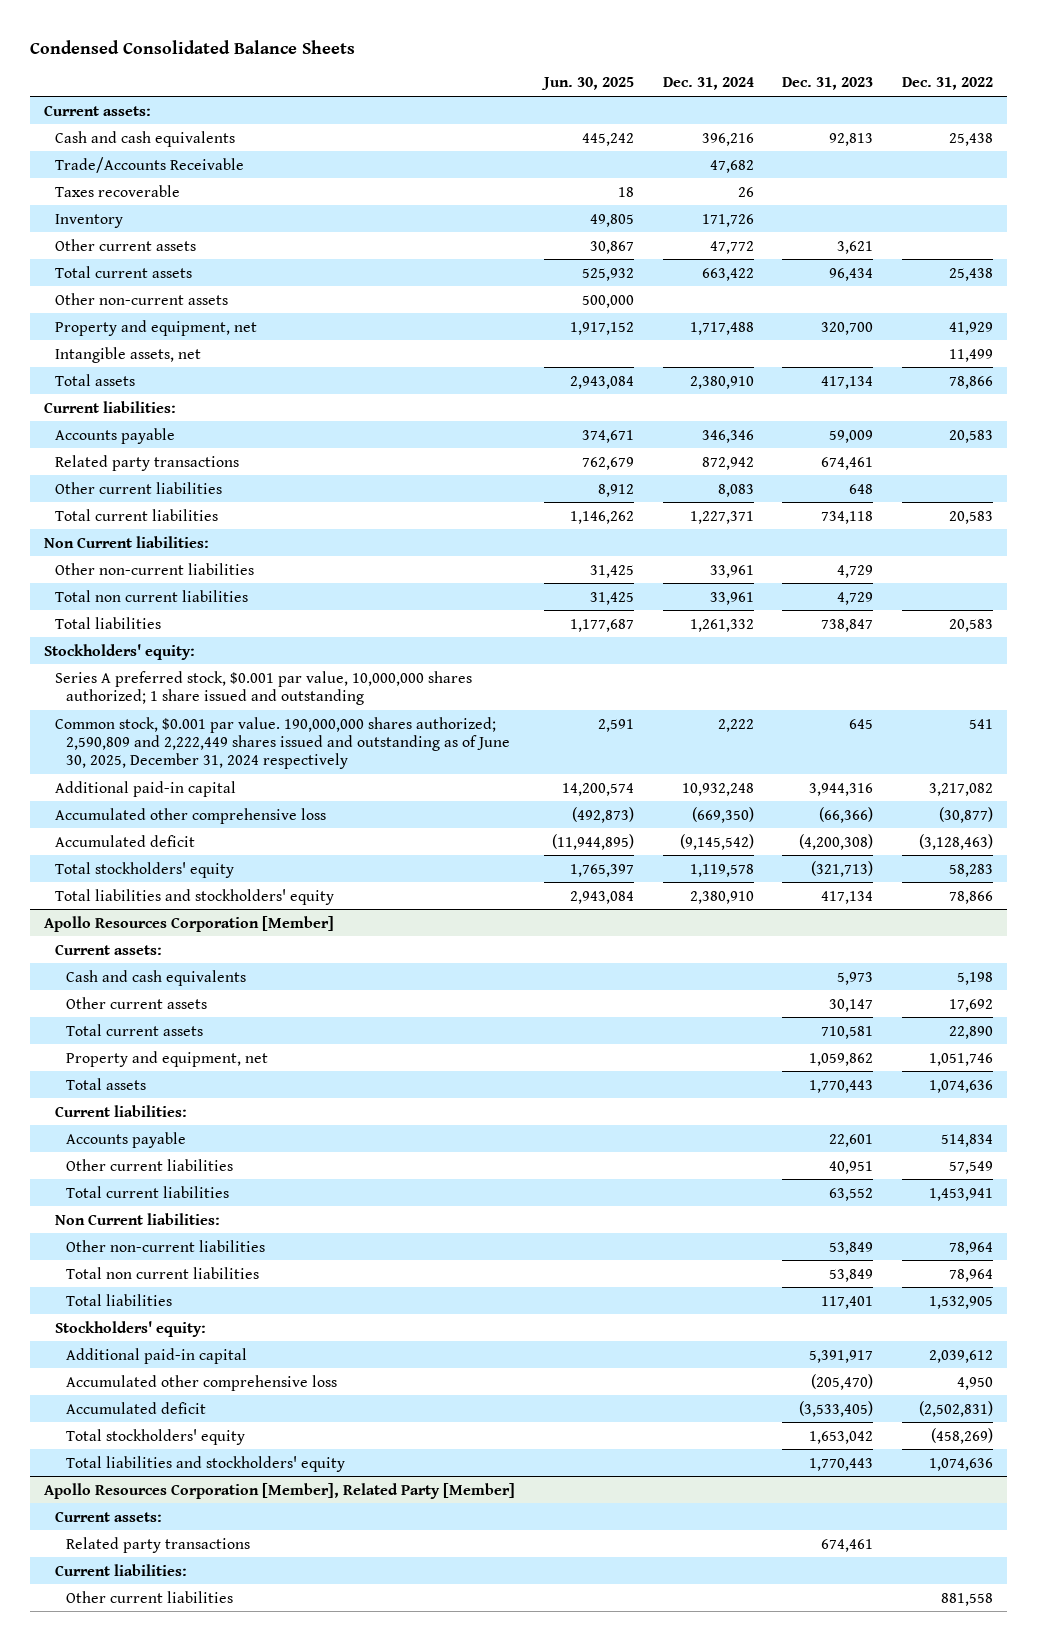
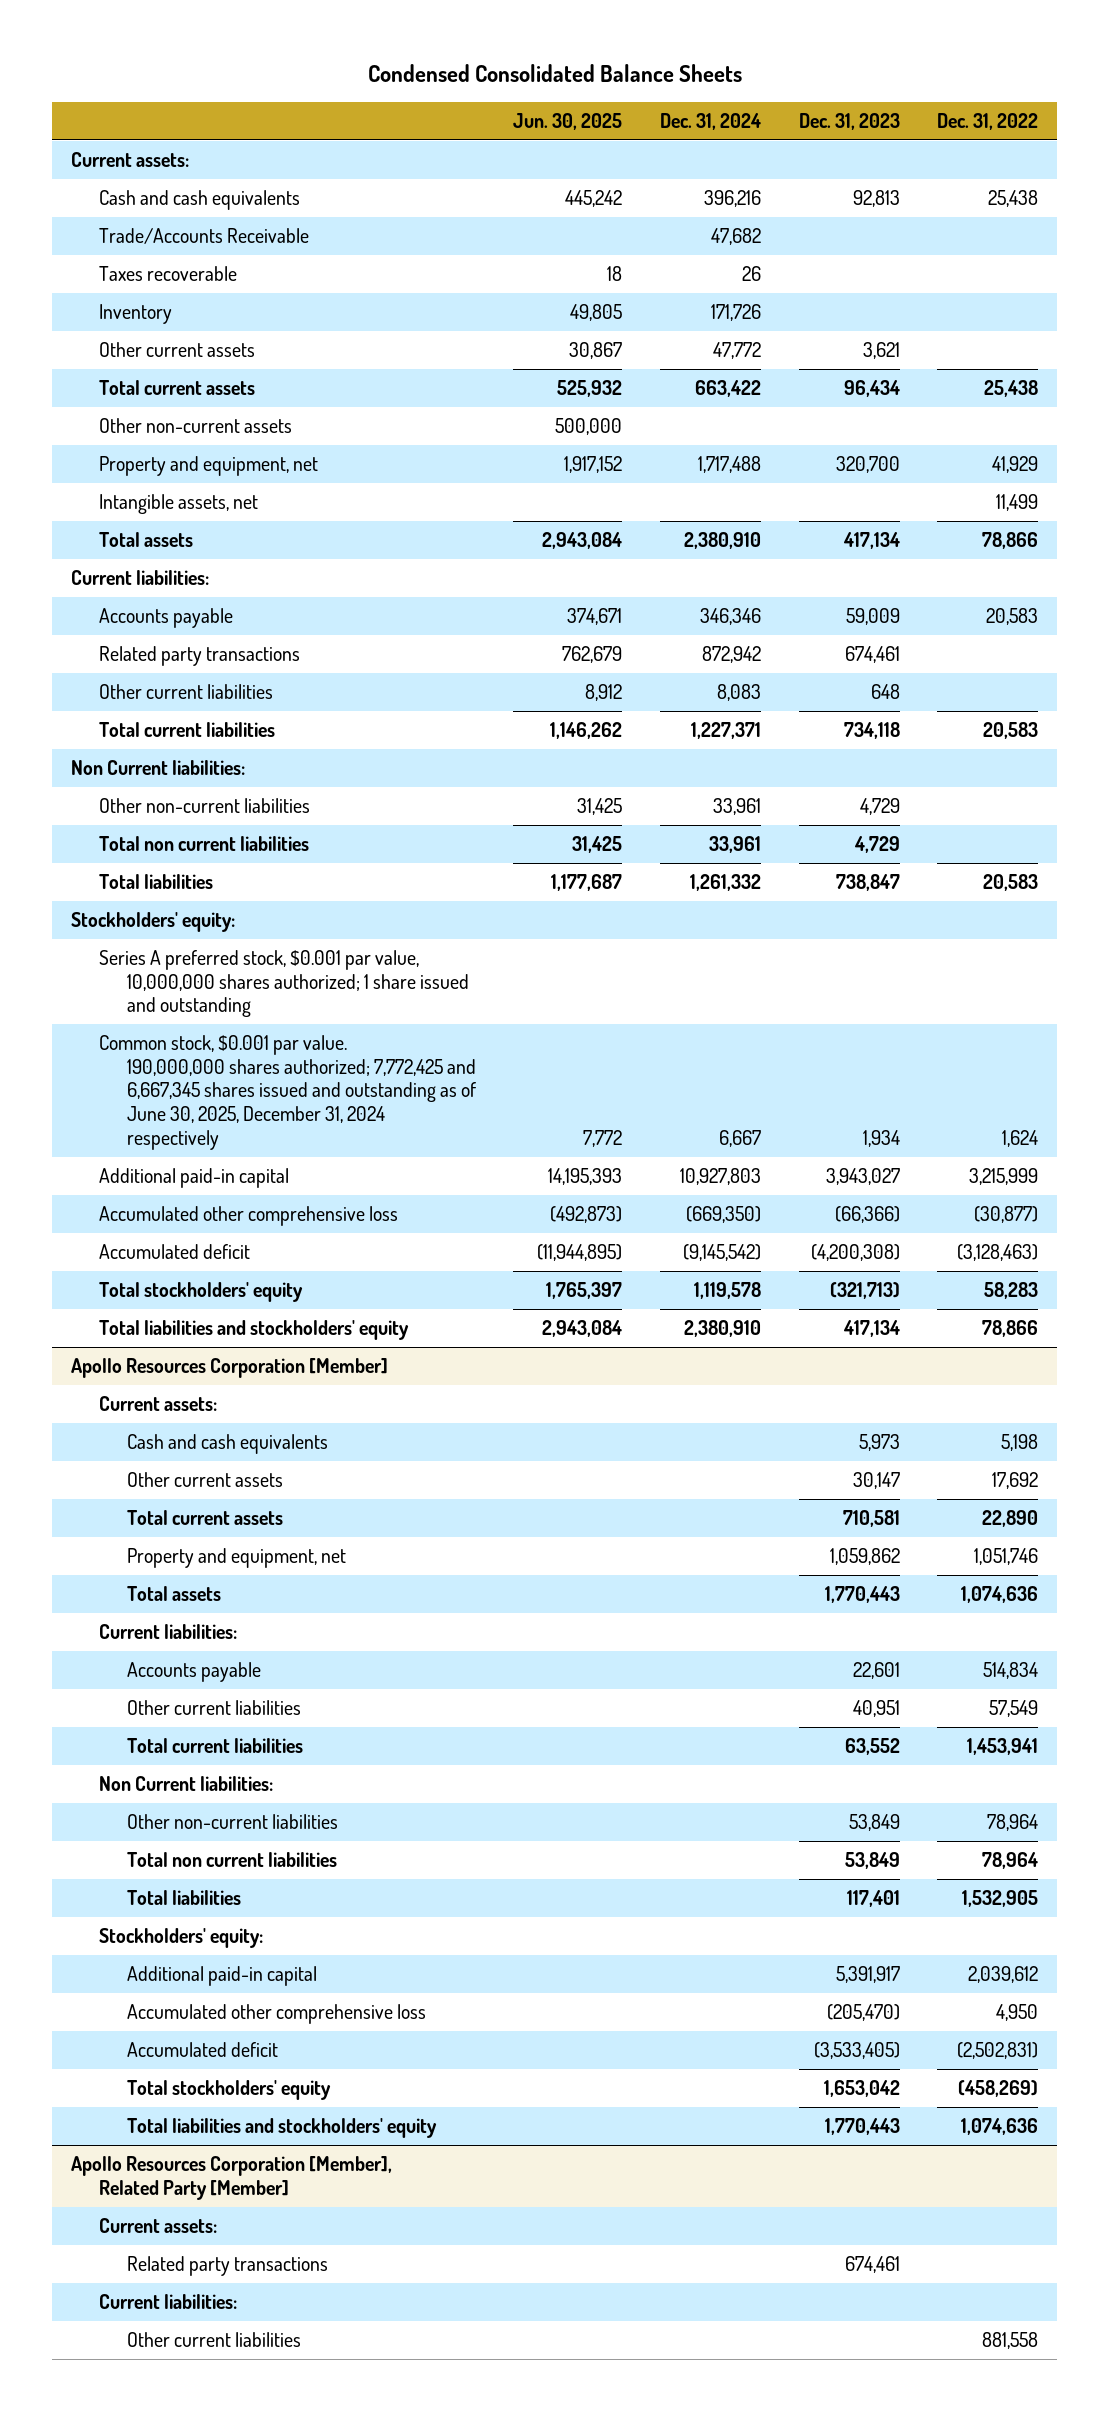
[55,716,511,769] Common stock, $0.001 par value. 190,000,000 shares authorized; 2,590,809 and 2,222,449 shares issued and outstanding as of June 30, 2025, December 31, 2024 respectively -> [98,1035,476,1150] Common stock, $0.001 par value. 190,000,000 shares authorized; 7,772,425 and 6,667,345 shares issued and outstanding as of June 30, 2025, December 31, 2024 respectively
[597,718,634,732] 2,591 -> [583,1129,623,1147] 7,772
[717,718,754,732] 2,222 -> [718,1129,761,1147] 6,667
[849,718,874,729] 645 -> [862,1129,900,1147] 1,934
[969,718,994,729] 541 -> [1002,1129,1039,1147] 1,624
[561,782,634,796] 14,200,574 -> [548,1168,623,1186] 14,195,393
[681,782,754,796] 10,932,248 -> [679,1168,761,1186] 10,927,803
[809,782,874,796] 3,944,316 -> [825,1168,900,1186] 3,943,027
[929,782,994,796] 3,217,082 -> [969,1168,1039,1186] 3,215,999

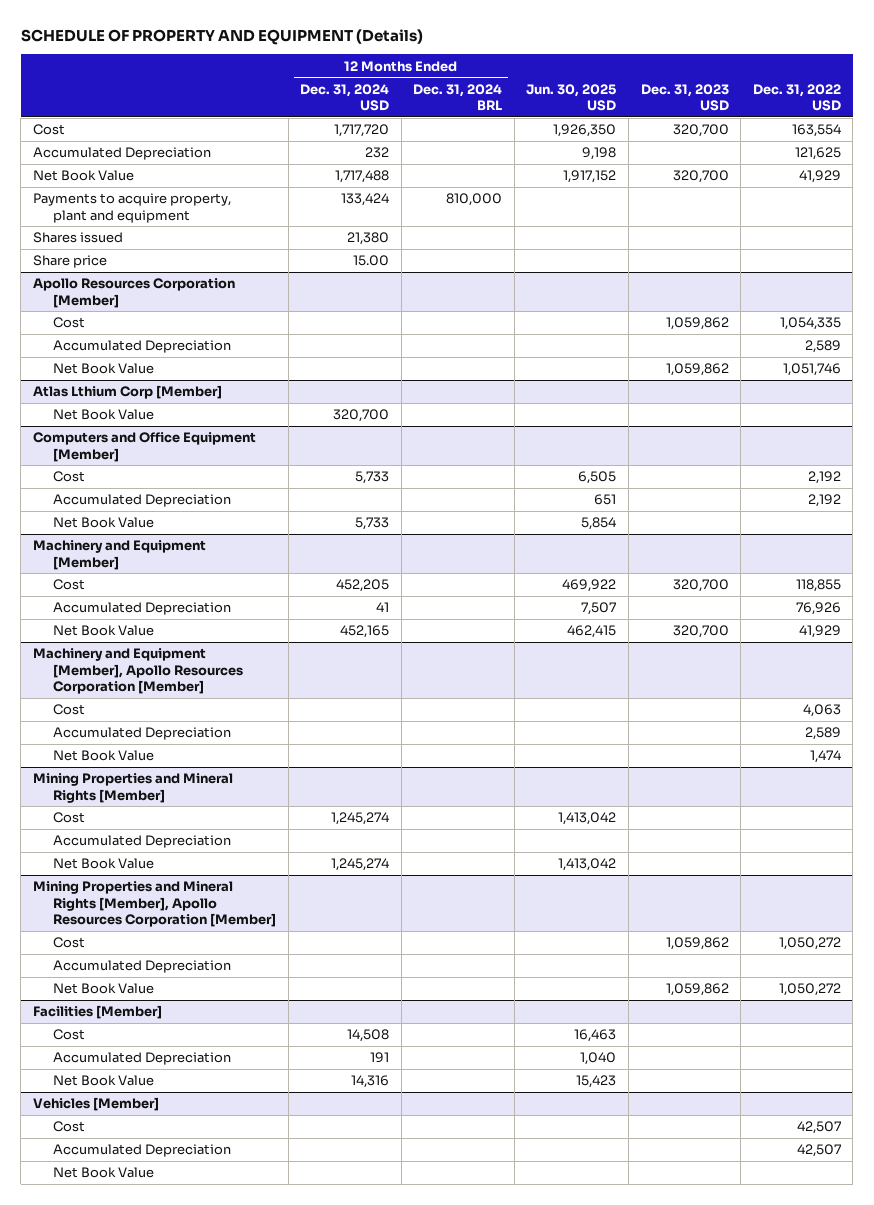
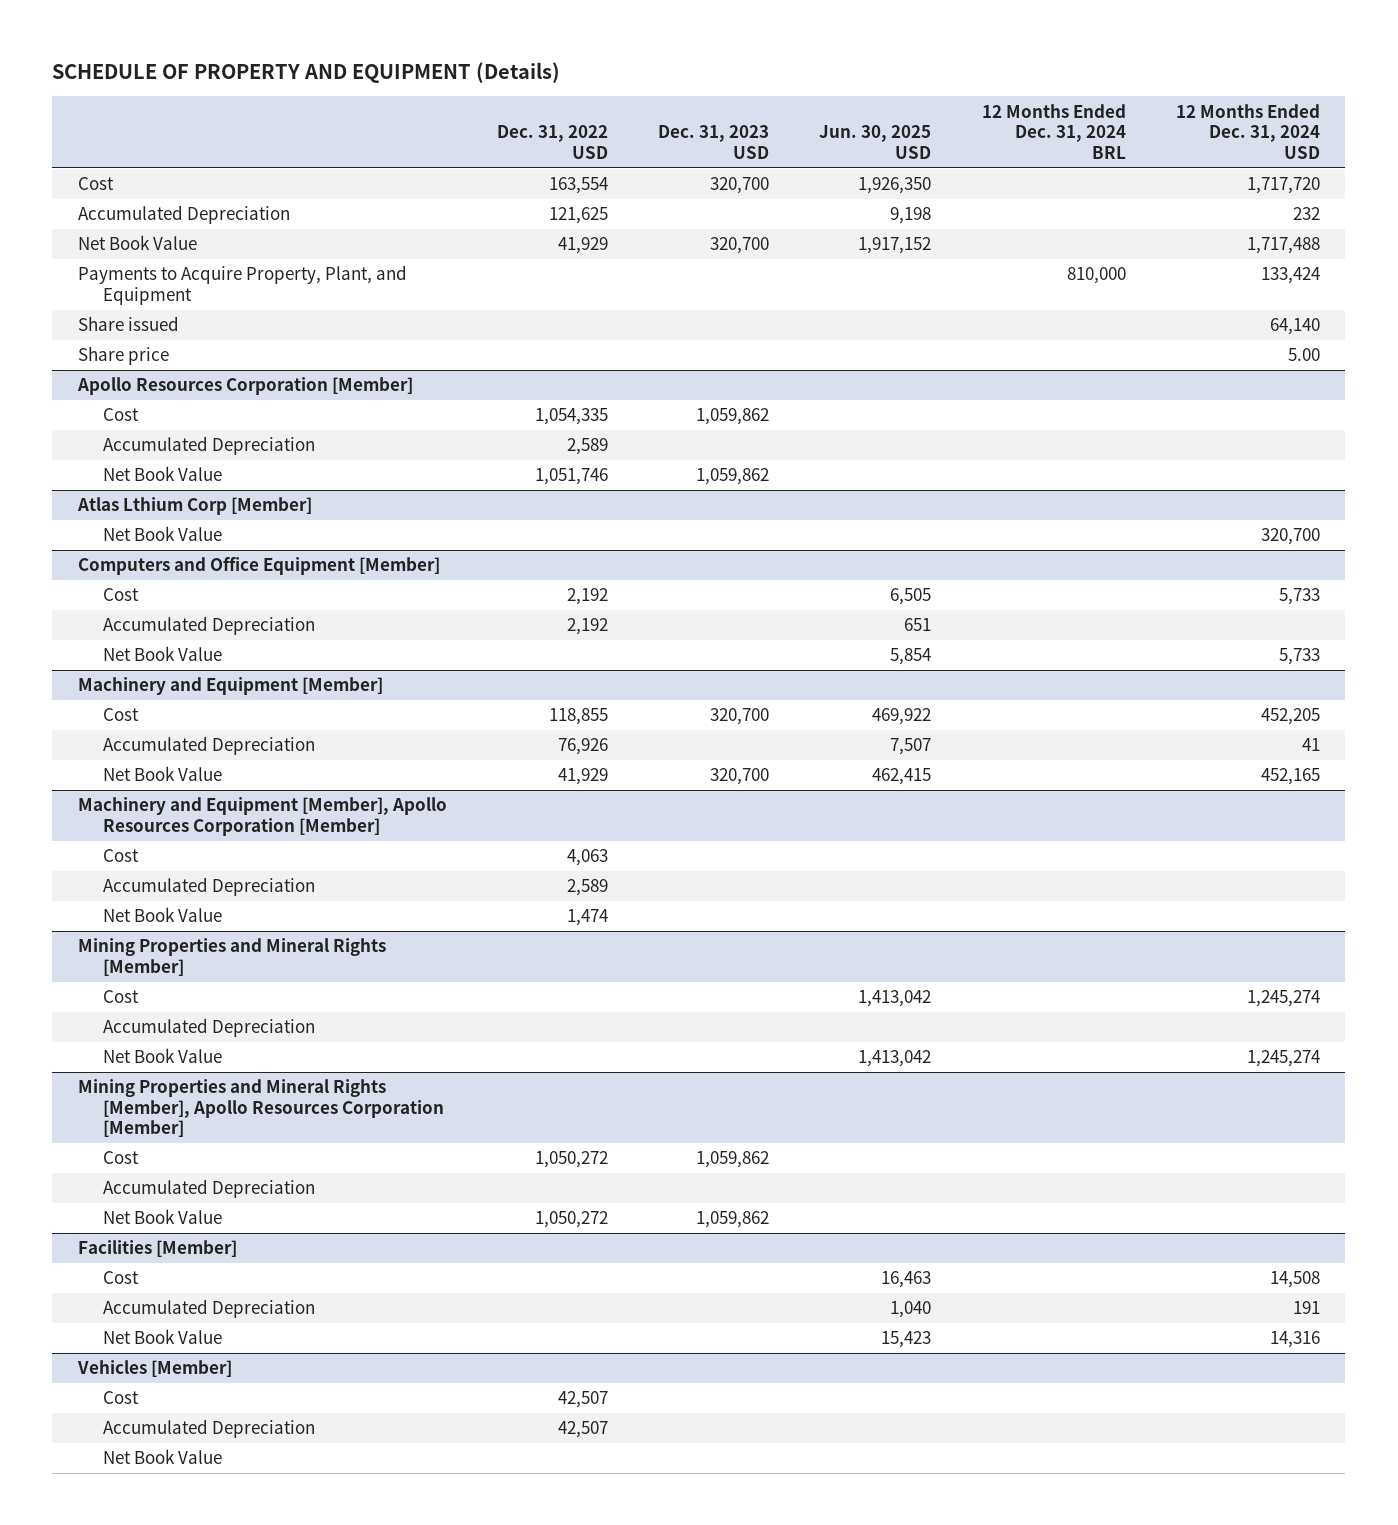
[32,193,231,223] Payments to acquire property, plant and equipment -> [77,265,407,305] Payments to Acquire Property, Plant, and Equipment
[32,232,123,244] Shares issued -> [77,316,179,332] Share issued
[347,232,390,246] 21,380 -> [1269,318,1320,336] 64,140
[353,255,390,267] 15.00 -> [1287,348,1320,362] 5.00

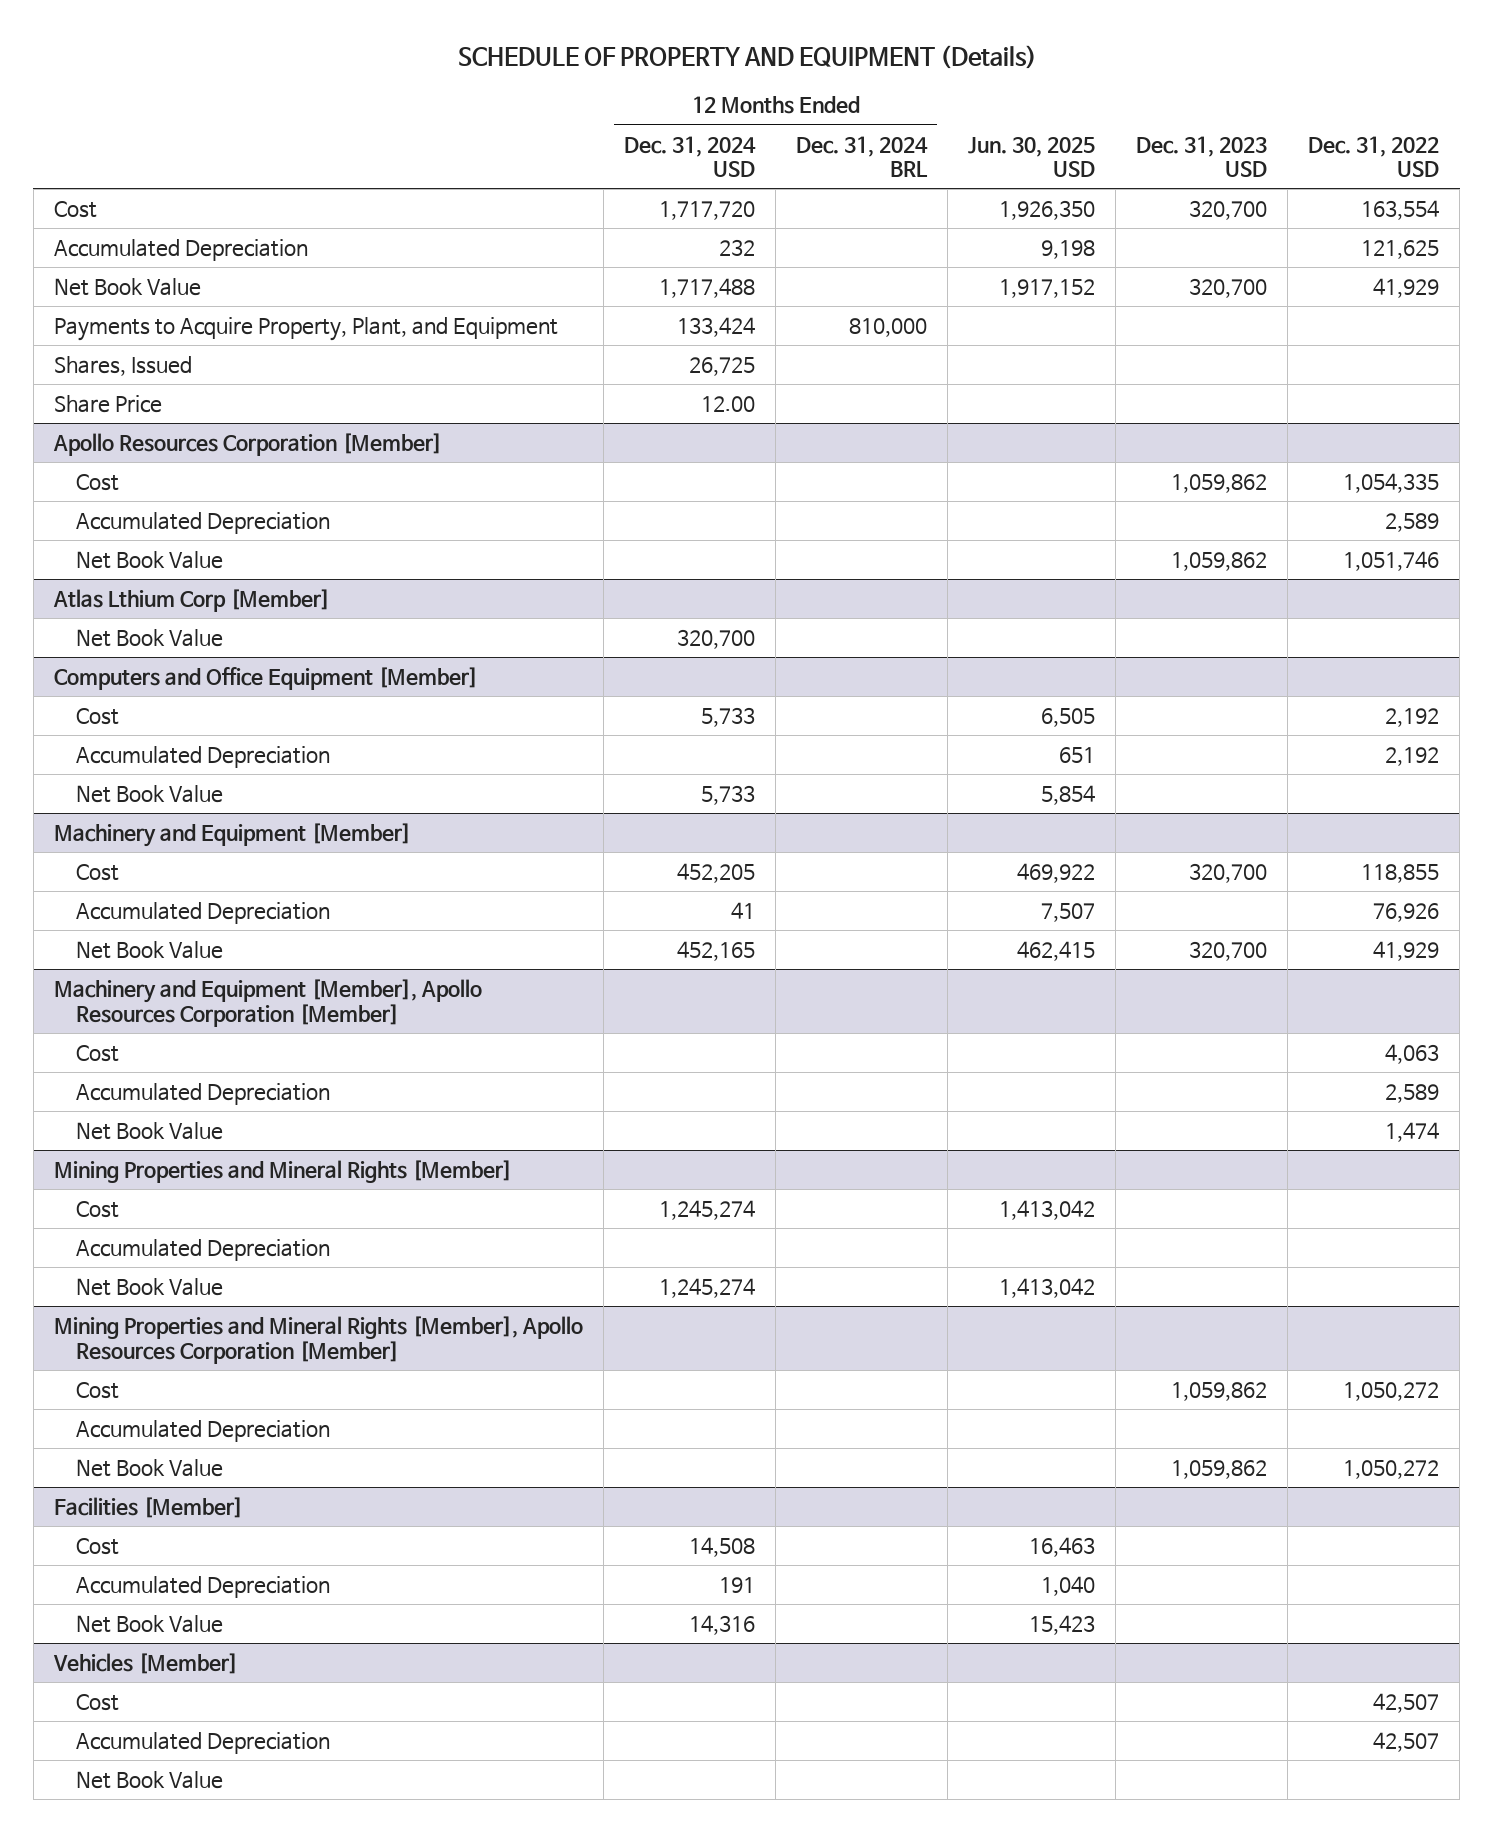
[77,316,179,332] Share issued -> [54,355,193,376] Shares, Issued
[1269,318,1320,336] 64,140 -> [689,356,756,376] 26,725
[77,346,169,366] Share price -> [54,394,163,413] Share Price
[1287,348,1320,362] 5.00 -> [701,395,756,412] 12.00

